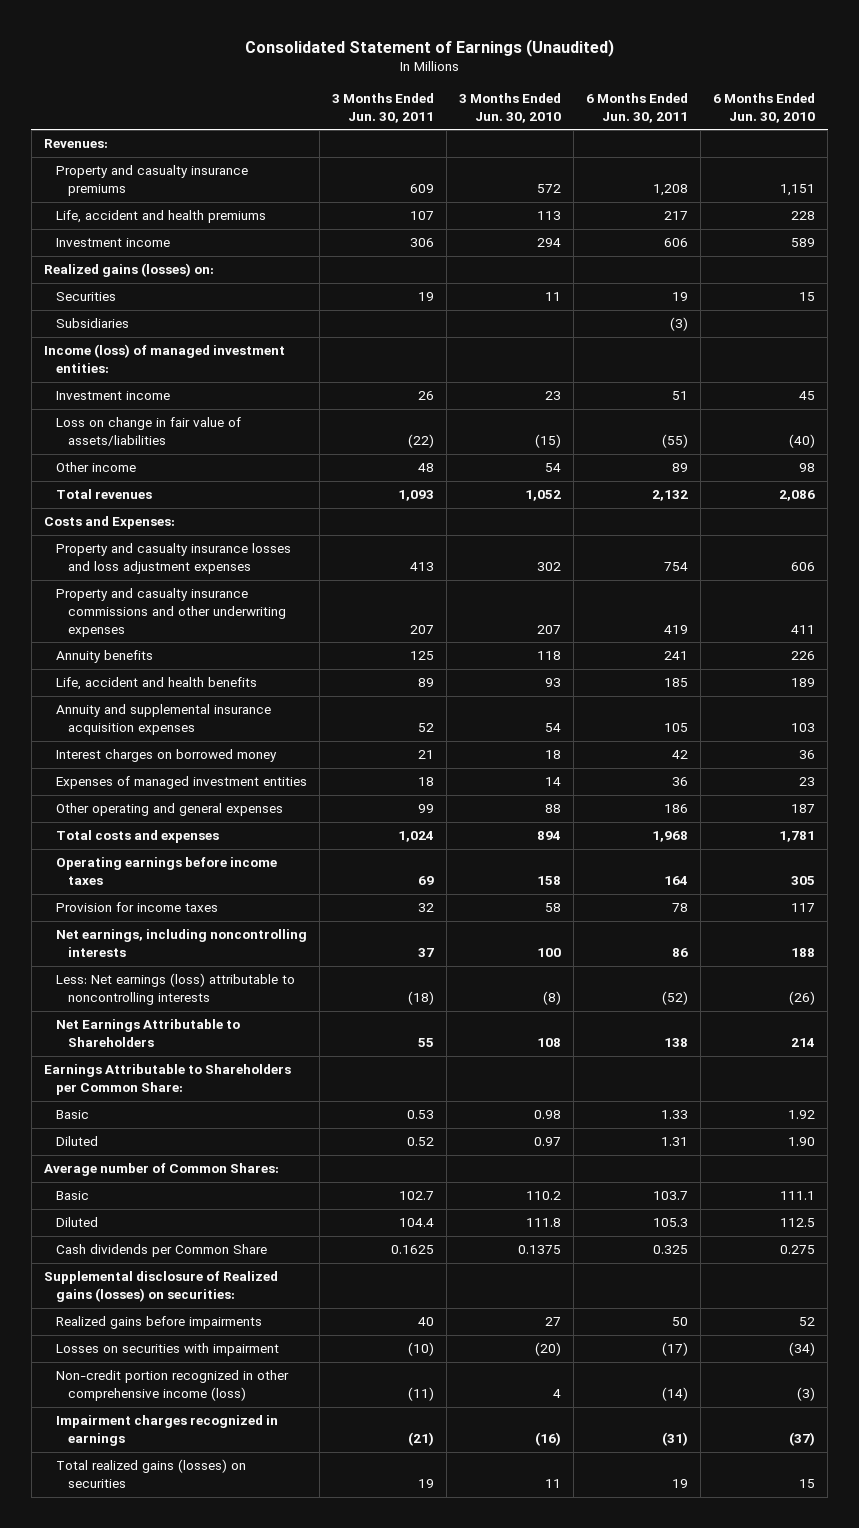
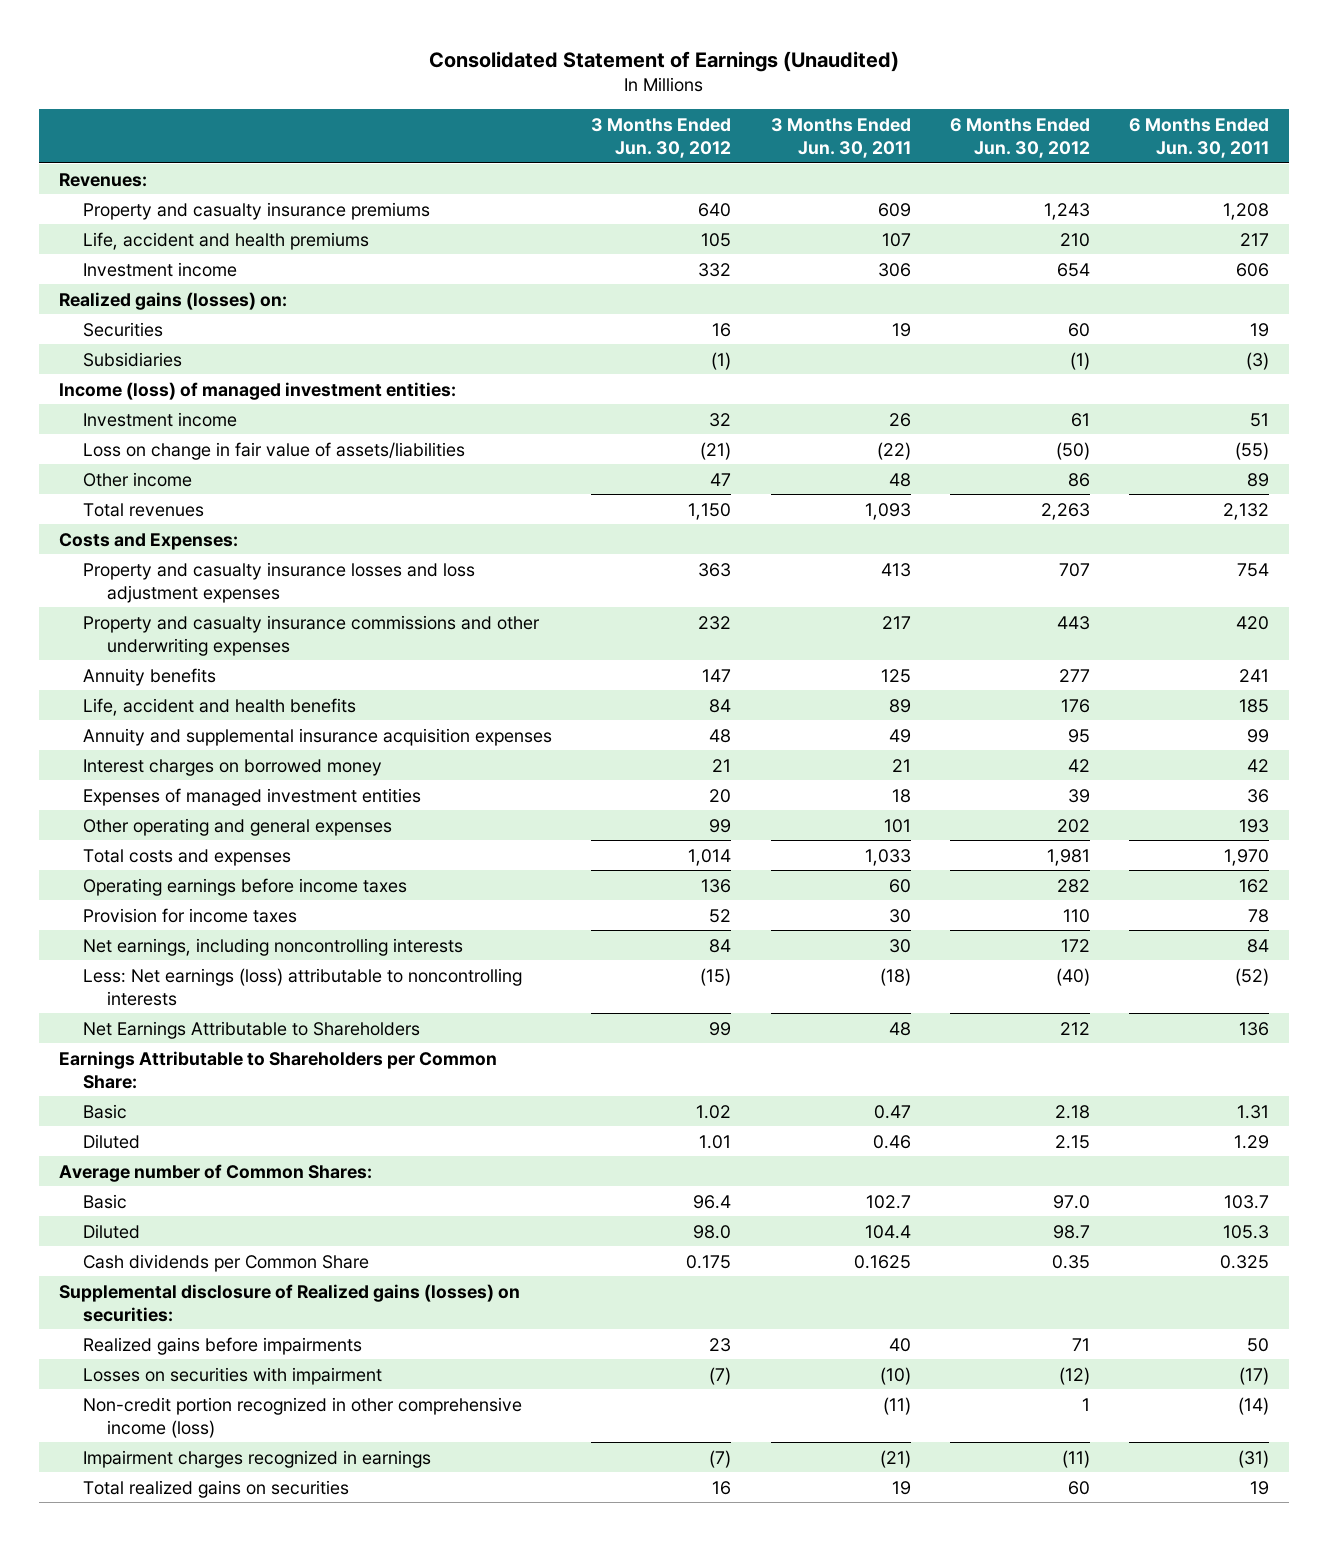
[459,93,562,123] 3 Months Ended Jun. 30, 2010 -> none
[713,93,816,123] 6 Months Ended Jun. 30, 2010 -> none
none -> [591,117,732,158] 3 Months Ended Jun. 30, 2012
none -> [949,117,1090,158] 6 Months Ended Jun. 30, 2012
[410,624,435,634] 207 -> [881,615,911,629] 217
[664,624,689,634] 419 -> [1236,615,1270,630] 420
[418,723,435,733] 52 -> [888,728,911,743] 49
[664,723,689,733] 105 -> [1247,728,1270,743] 99
[418,804,435,814] 99 -> [883,818,911,833] 101
[664,804,689,814] 186 -> [1239,818,1270,833] 193
[398,831,435,843] 1,024 -> [864,848,911,866] 1,033
[652,831,689,843] 1,968 -> [1224,848,1270,866] 1,970
[418,876,435,886] 69 -> [888,878,911,893] 60
[664,876,689,886] 164 -> [1239,878,1270,893] 162
[418,903,435,913] 32 -> [888,908,911,923] 30
[418,948,435,958] 37 -> [888,938,911,953] 30
[672,948,689,958] 86 -> [1247,938,1270,953] 84
[418,1038,435,1048] 55 -> [888,1021,911,1036] 48
[664,1038,689,1048] 138 -> [1239,1021,1270,1036] 136
[407,1110,435,1120] 0.53 -> [873,1104,911,1119] 0.47
[661,1110,689,1120] 1.33 -> [1237,1104,1270,1119] 1.31
[407,1137,435,1147] 0.52 -> [872,1134,911,1149] 0.46
[661,1137,689,1147] 1.31 -> [1234,1134,1270,1149] 1.29
[55,1459,246,1489] Total realized gains (losses) on securities -> [82,1479,349,1498] Total realized gains on securities

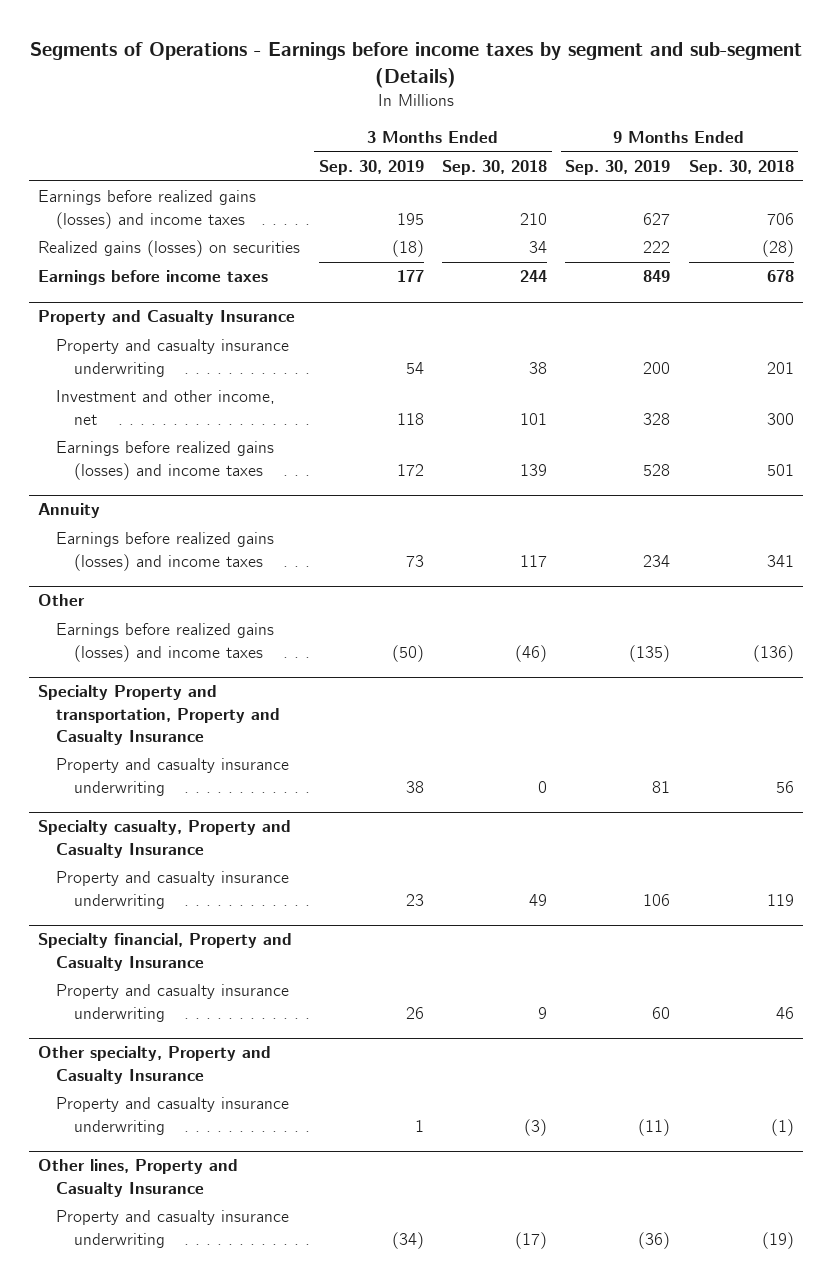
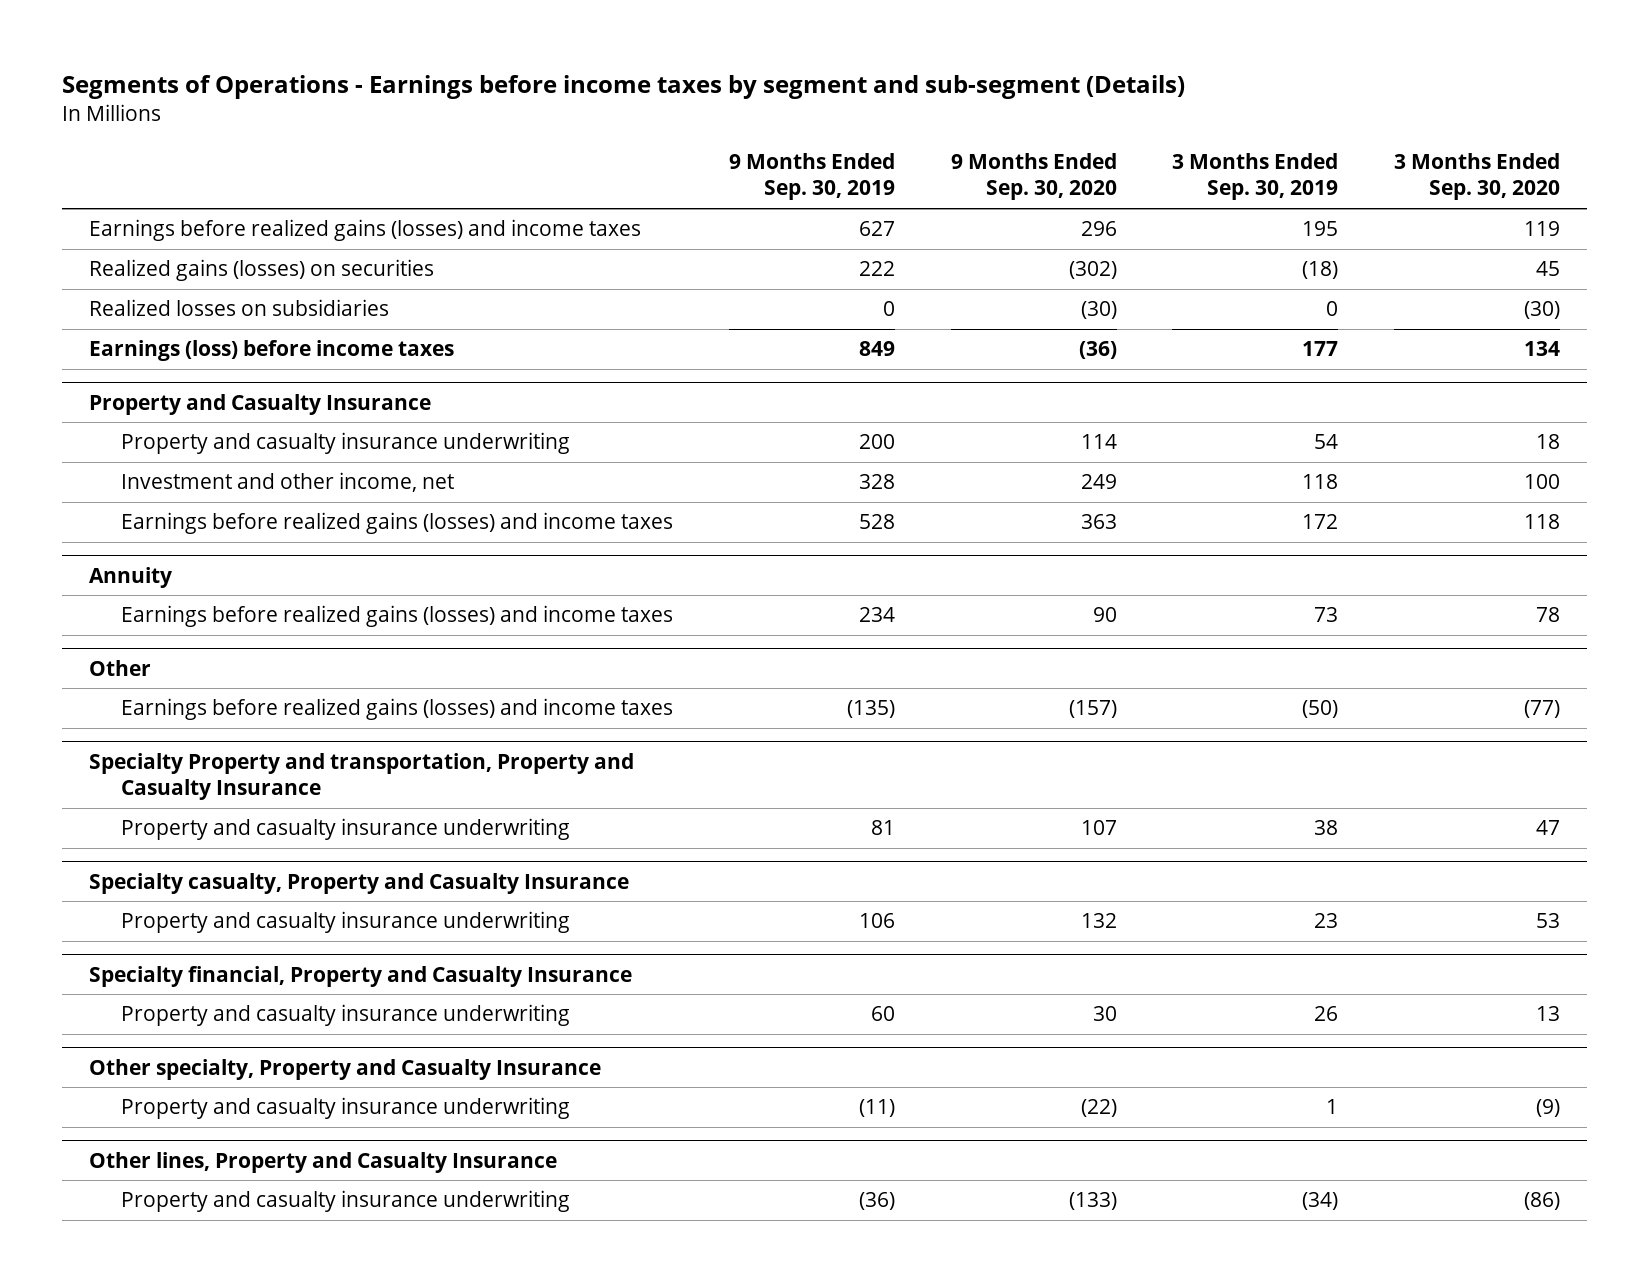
[441,160,547,176] Sep. 30, 2018 -> none
[688,160,794,176] Sep. 30, 2018 -> none
none -> [950,152,1117,201] 9 Months Ended Sep. 30, 2020
none -> [1393,152,1560,201] 3 Months Ended Sep. 30, 2020
none -> [89,299,390,317] Realized losses on subsidiaries
[38,270,269,286] Earnings before income taxes -> [89,340,455,362] Earnings (loss) before income taxes

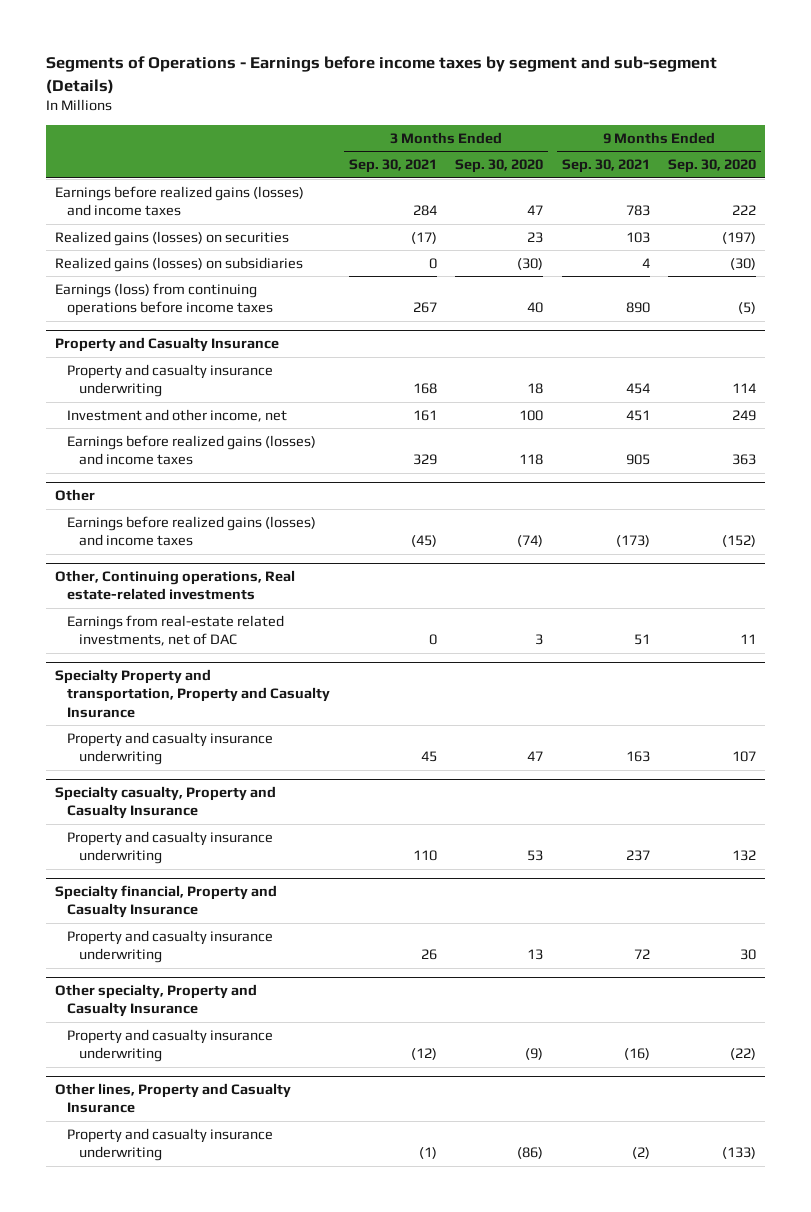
[729,152,896,201] 9 Months Ended Sep. 30, 2019 -> none
[1172,152,1339,201] 3 Months Ended Sep. 30, 2019 -> none
none -> [348,159,437,174] Sep. 30, 2021
none -> [561,159,650,174] Sep. 30, 2021
[1080,221,1117,237] 296 -> [732,205,757,216] 222
[1523,221,1560,237] 119 -> [527,205,544,216] 47
[1068,261,1117,280] (302) -> [722,231,757,244] (197)
[1535,261,1560,277] 45 -> [527,231,544,243] 23
[89,299,390,317] Realized losses on subsidiaries -> [55,256,304,272] Realized gains (losses) on subsidiaries
[89,340,455,362] Earnings (loss) before income taxes -> [55,282,273,317] Earnings (loss) from continuing operations before income taxes
[1078,341,1117,360] (36) -> [738,302,757,315] (5)
[1523,341,1560,357] 134 -> [527,302,544,314] 40
[89,566,173,588] Annuity -> none
[121,605,674,628] Earnings before realized gains (losses) and income taxes -> none
[1068,700,1117,719] (157) -> [722,535,757,548] (152)
[1523,700,1560,719] (77) -> [517,535,544,548] (74)
none -> [55,570,296,601] Other, Continuing operations, Real estate-related investments
none -> [66,614,284,647] Earnings from real-estate related investments, net of DAC

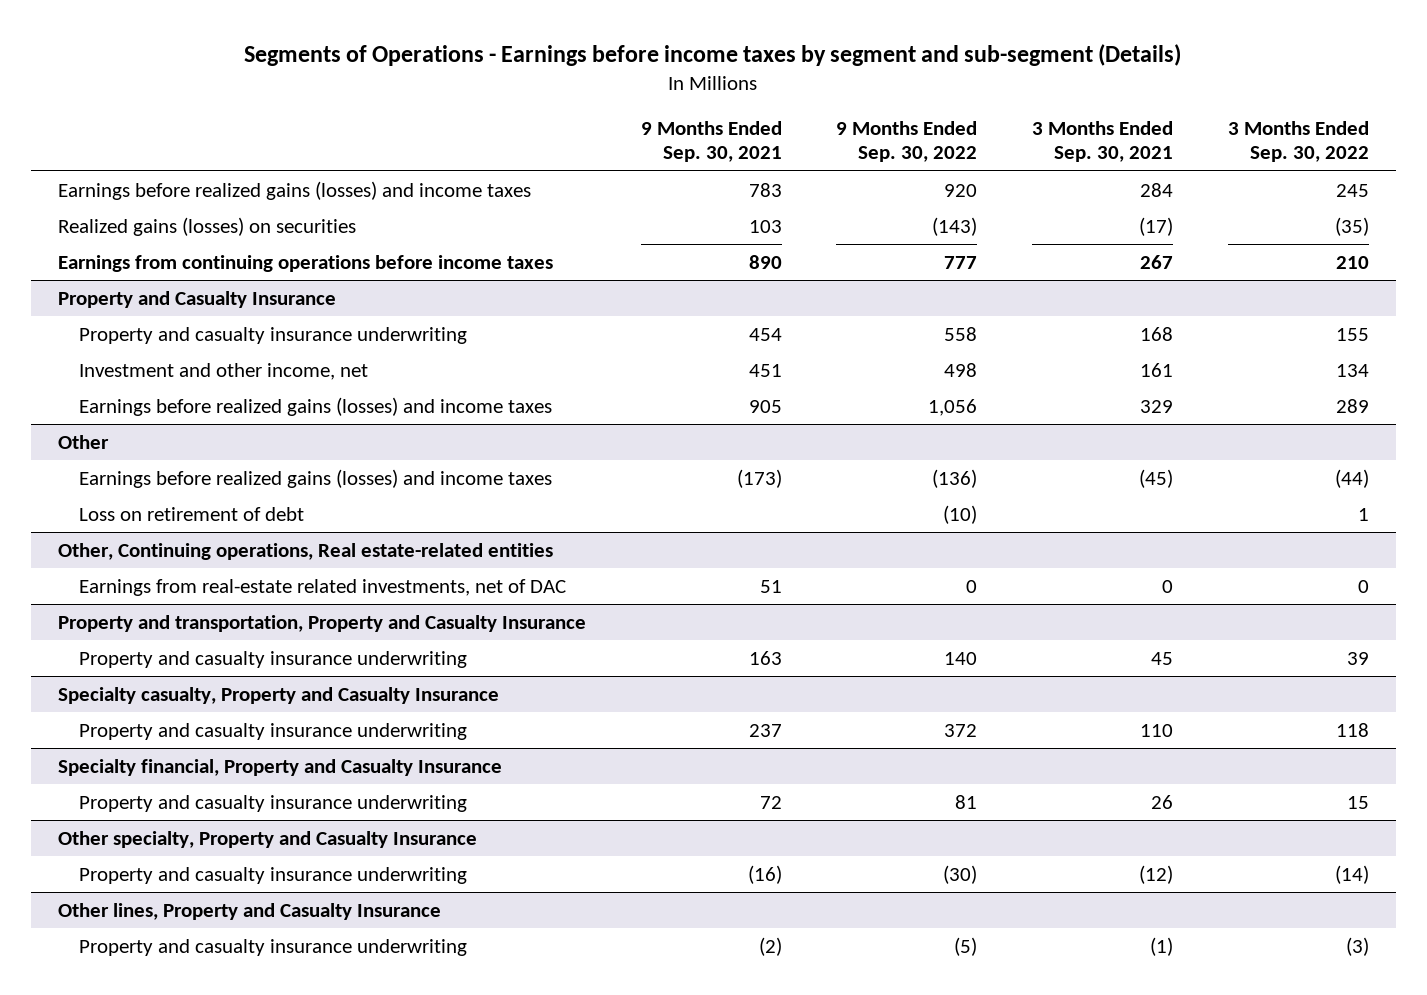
[455,159,544,174] Sep. 30, 2020 -> none
[668,159,757,174] Sep. 30, 2020 -> none
none -> [836,120,978,163] 9 Months Ended Sep. 30, 2022
none -> [1227,120,1369,163] 3 Months Ended Sep. 30, 2022
[55,256,304,272] Realized gains (losses) on subsidiaries -> none
[55,282,273,317] Earnings (loss) from continuing operations before income taxes -> [57,254,553,272] Earnings from continuing operations before income taxes
none -> [79,506,305,521] Loss on retirement of debt
[55,570,296,601] Other, Continuing operations, Real estate-related investments -> [57,542,553,560] Other, Continuing operations, Real estate-related entities
[55,669,330,718] Specialty Property and transportation, Property and Casualty Insurance -> [57,614,586,632] Property and transportation, Property and Casualty Insurance

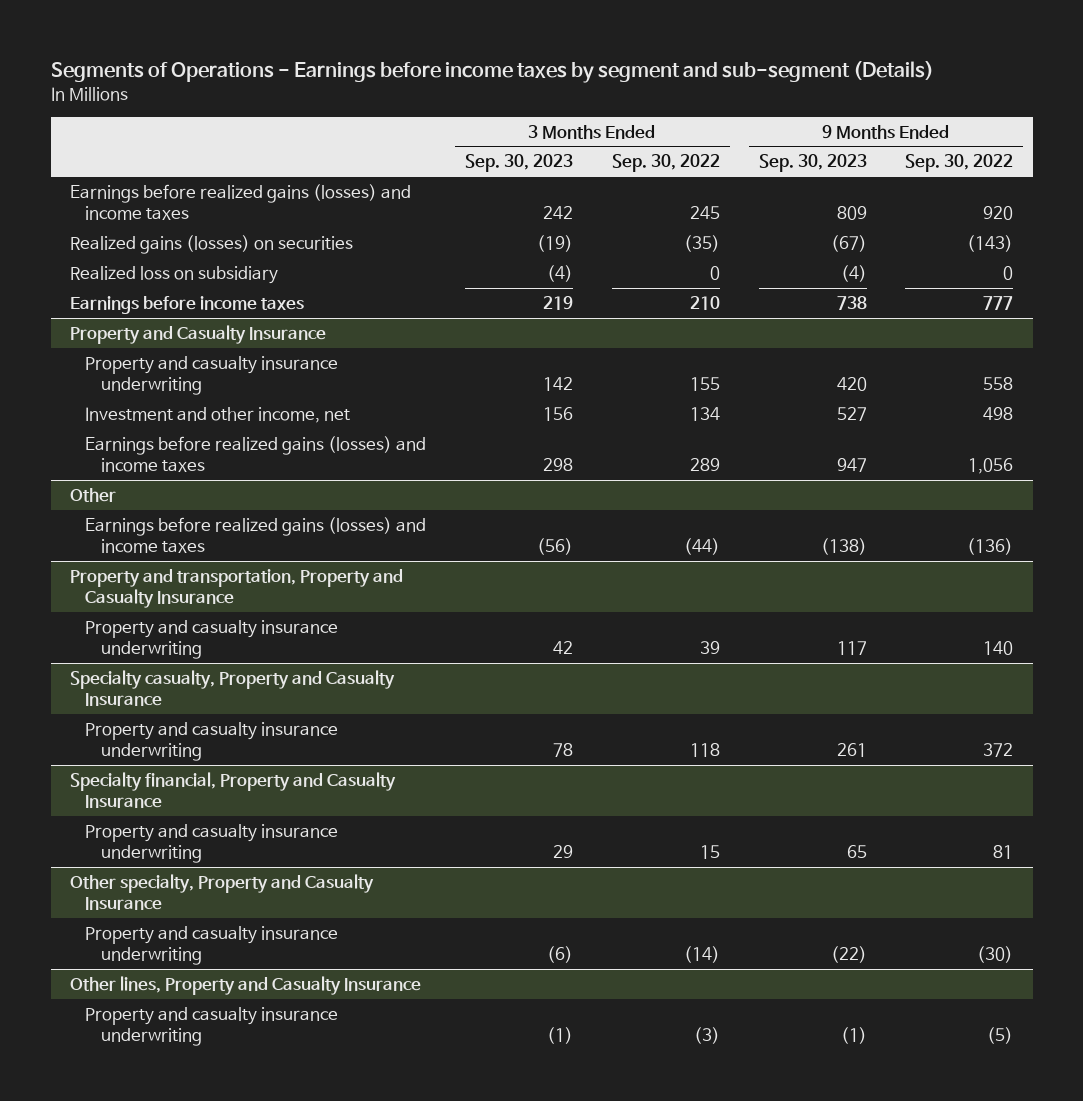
[640,120,782,163] 9 Months Ended Sep. 30, 2021 -> none
[1031,120,1173,163] 3 Months Ended Sep. 30, 2021 -> none
none -> [465,154,574,173] Sep. 30, 2023
none -> [758,154,867,173] Sep. 30, 2023
none -> [69,265,278,284] Realized loss on subsidiary
[57,254,553,272] Earnings from continuing operations before income taxes -> [69,295,304,314] Earnings before income taxes
[79,506,305,521] Loss on retirement of debt -> none
[57,542,553,560] Other, Continuing operations, Real estate-related entities -> none
[79,578,567,596] Earnings from real-estate related investments, net of DAC -> none

